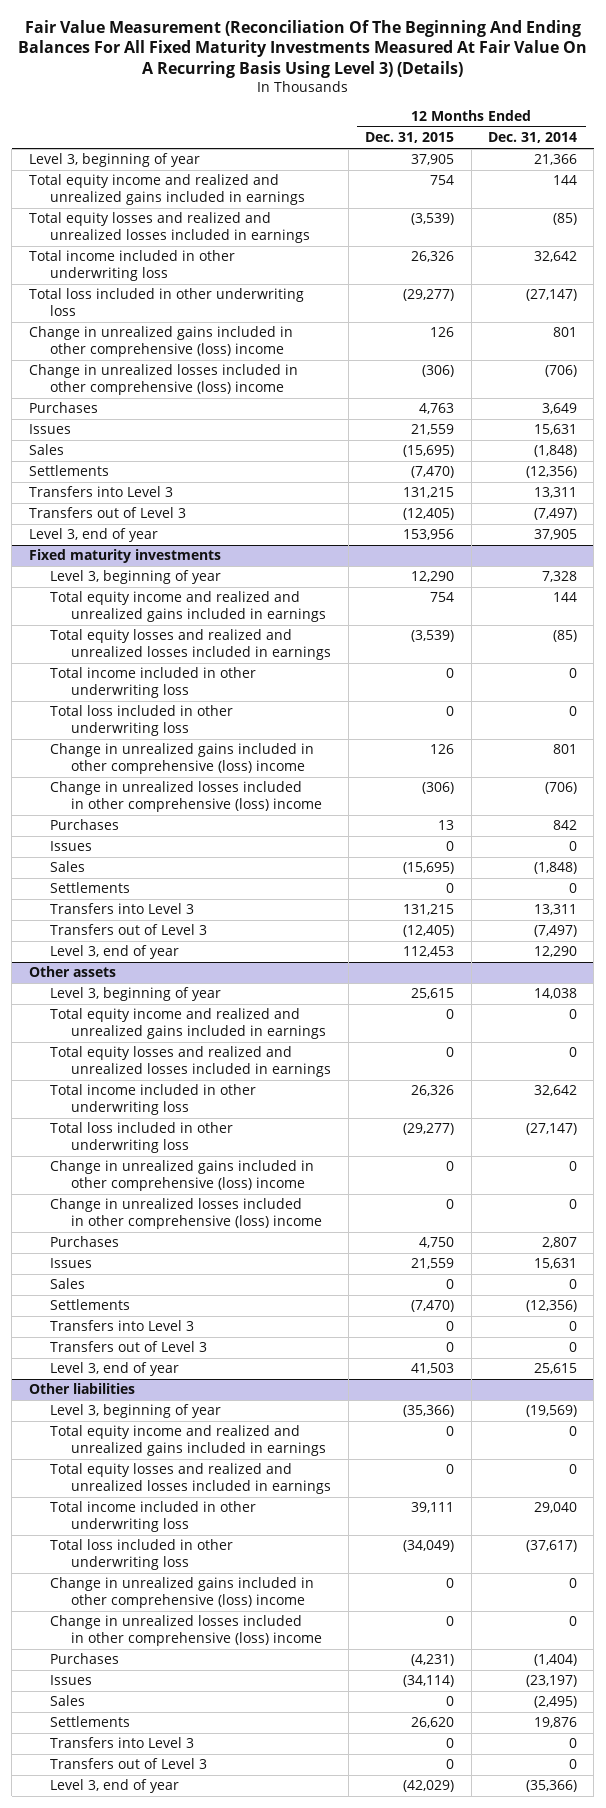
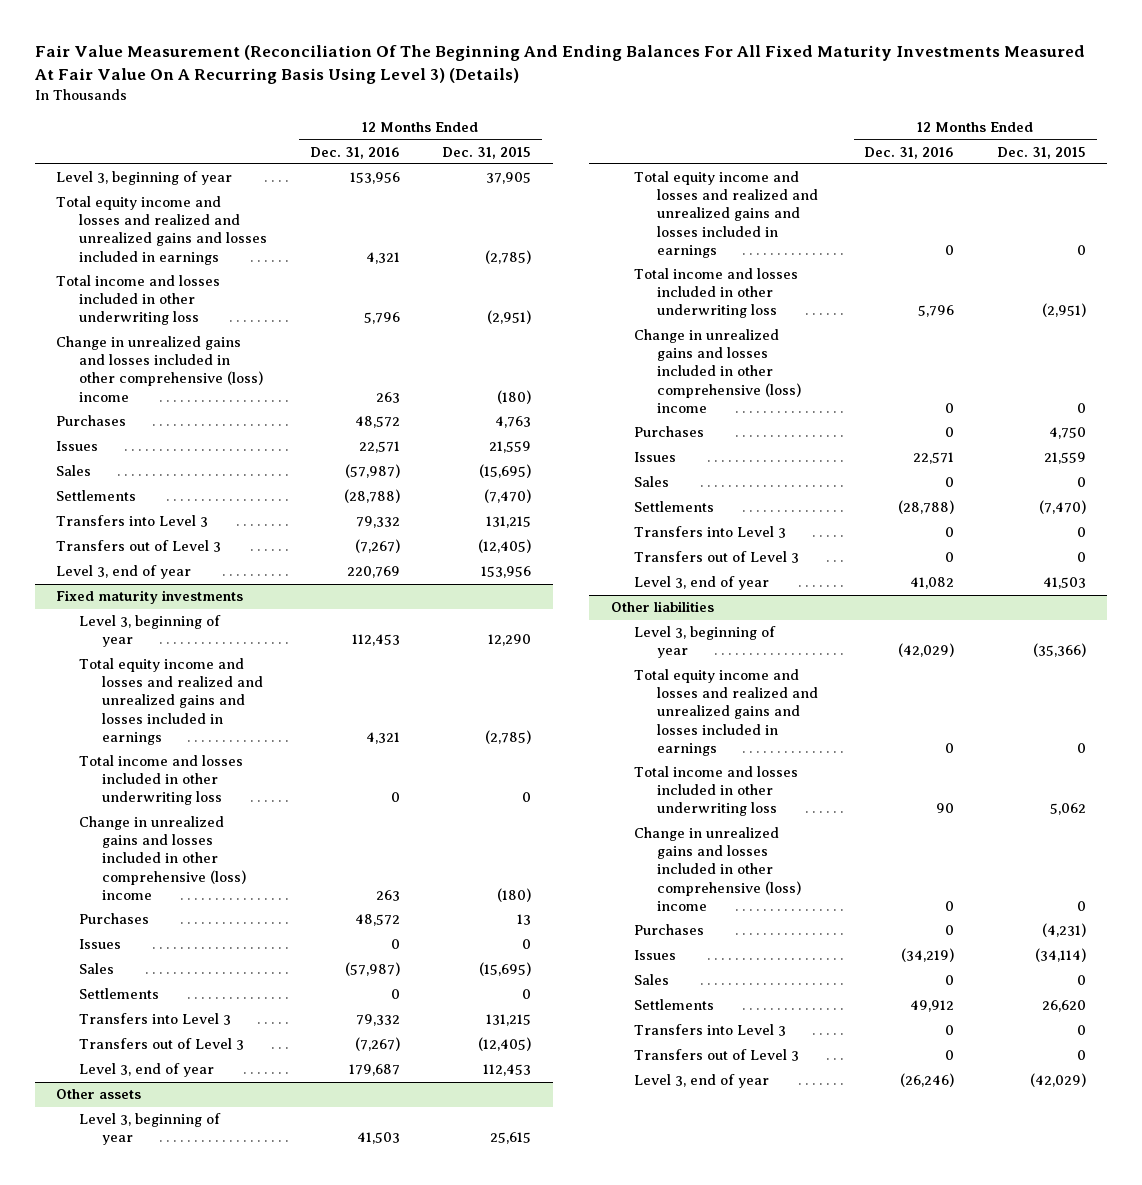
[488,132,578,144] Dec. 31, 2014 -> none
none -> [309,146,400,159] Dec. 31, 2016
[28,212,310,244] Total equity losses and realized and unrealized losses included in earnings -> none
[28,288,304,317] Total loss included in other underwriting loss -> none
[28,364,298,396] Change in unrealized losses included in other comprehensive (loss) income -> none
[28,174,305,206] Total equity income and realized and unrealized gains included in earnings -> [55,196,267,265] Total equity income and losses and realized and unrealized gains and losses included in earnings
[430,175,455,186] 754 -> [485,249,532,264] (2,785)
[28,250,235,282] Total income included in other underwriting loss -> [55,275,220,326] Total income and losses included in other underwriting loss
[411,251,455,263] 26,326 -> [487,310,532,325] (2,951)
[28,326,293,358] Change in unrealized gains included in other comprehensive (loss) income -> [55,336,263,402] Change in unrealized gains and losses included in other comprehensive (loss) income
[430,327,455,338] 126 -> [497,389,532,404] (180)
[49,629,332,661] Total equity losses and realized and unrealized losses included in earnings -> none
[49,705,233,737] Total loss included in other underwriting loss -> none
[49,781,323,813] Change in unrealized losses included in other comprehensive (loss) income -> none
[49,591,327,623] Total equity income and realized and unrealized gains included in earnings -> [78,658,263,745] Total equity income and losses and realized and unrealized gains and losses included in earnings
[430,592,455,603] 754 -> [485,729,532,744] (2,785)
[49,667,256,699] Total income included in other underwriting loss -> [78,755,243,806] Total income and losses included in other underwriting loss
[49,743,314,775] Change in unrealized gains included in other comprehensive (loss) income -> [78,816,246,900] Change in unrealized gains and losses included in other comprehensive (loss) income
[430,744,455,755] 126 -> [497,887,532,902] (180)
[49,1046,332,1078] Total equity losses and realized and unrealized losses included in earnings -> none
[49,1122,233,1154] Total loss included in other underwriting loss -> none
[49,1198,323,1230] Change in unrealized losses included in other comprehensive (loss) income -> none
[49,1008,327,1040] Total equity income and realized and unrealized gains included in earnings -> [633,171,818,258] Total equity income and losses and realized and unrealized gains and losses included in earnings
[49,1084,256,1116] Total income included in other underwriting loss -> [633,268,798,319] Total income and losses included in other underwriting loss
[411,1085,455,1097] 26,326 -> [1041,303,1086,318] (2,951)
[49,1160,314,1192] Change in unrealized gains included in other comprehensive (loss) income -> [633,329,801,413] Change in unrealized gains and losses included in other comprehensive (loss) income
[49,1463,332,1495] Total equity losses and realized and unrealized losses included in earnings -> none
[49,1539,233,1571] Total loss included in other underwriting loss -> none
[49,1615,323,1647] Change in unrealized losses included in other comprehensive (loss) income -> none
[49,1425,327,1457] Total equity income and realized and unrealized gains included in earnings -> [633,669,818,756] Total equity income and losses and realized and unrealized gains and losses included in earnings
[49,1501,256,1533] Total income included in other underwriting loss -> [633,766,798,817] Total income and losses included in other underwriting loss
[411,1502,455,1514] 39,111 -> [1049,803,1086,816] 5,062
[49,1577,314,1609] Change in unrealized gains included in other comprehensive (loss) income -> [633,827,801,911] Change in unrealized gains and losses included in other comprehensive (loss) income

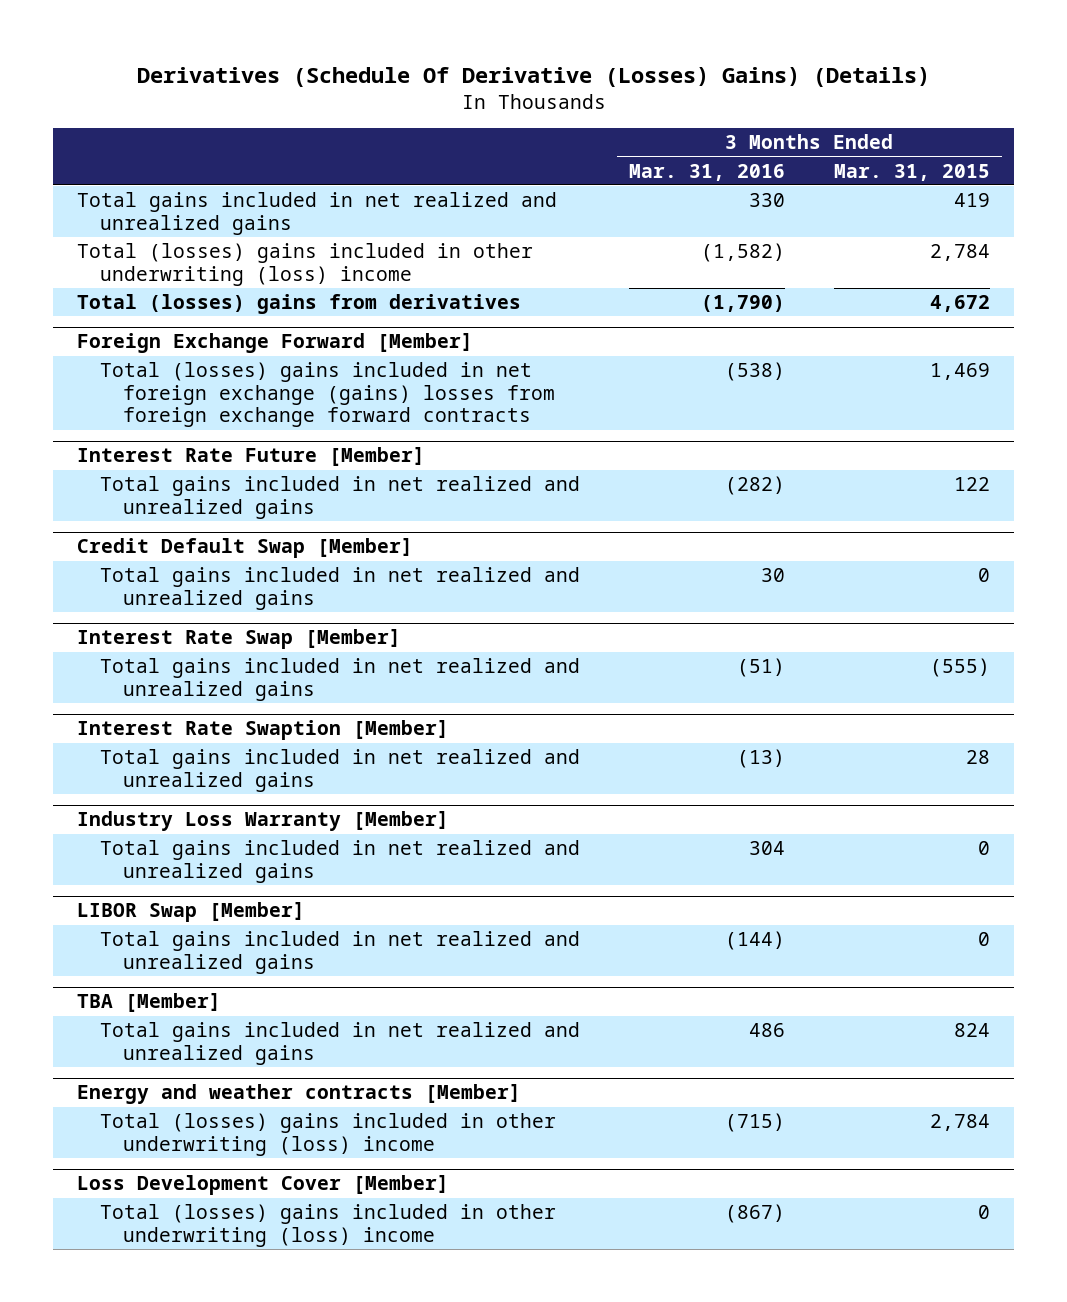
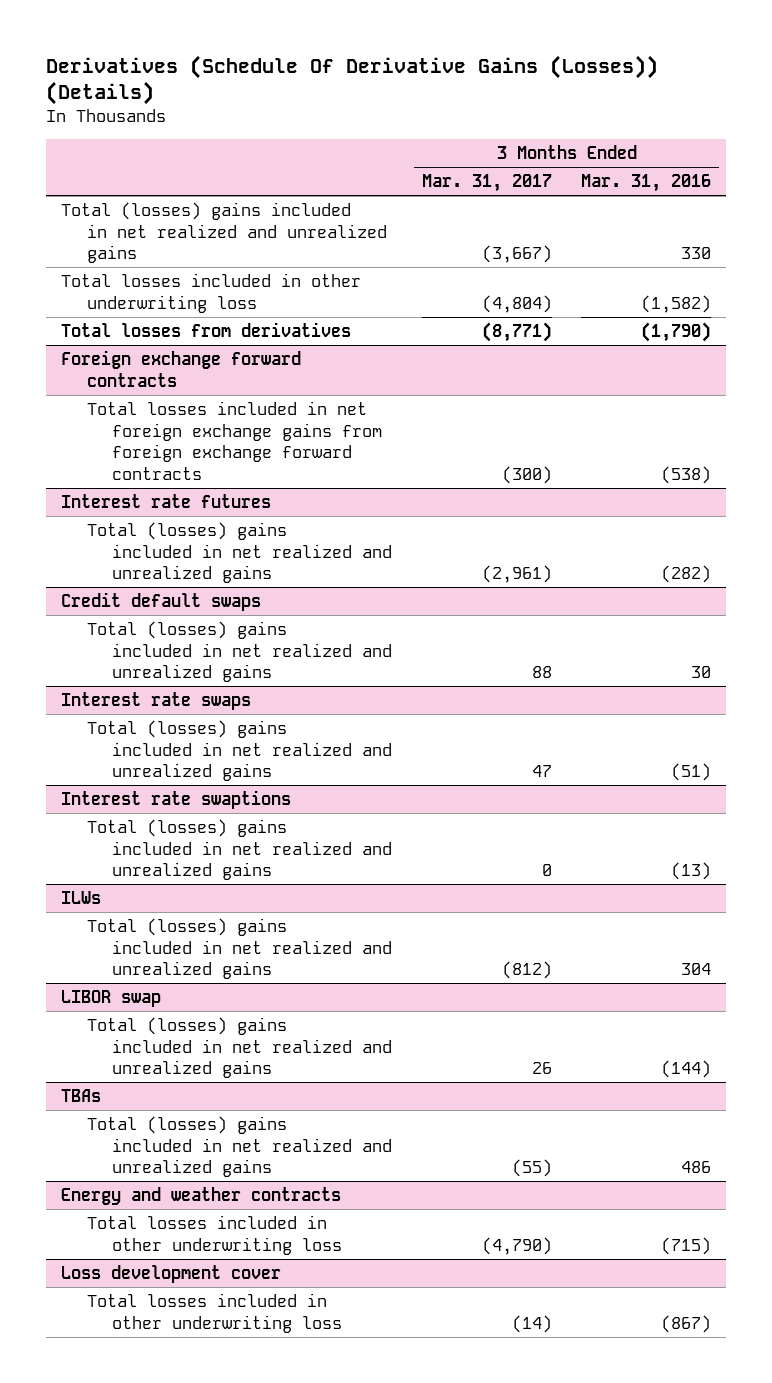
[136,66,930,87] Derivatives (Schedule Of Derivative (Losses) Gains) (Details) -> [46,54,659,105] Derivatives (Schedule Of Derivative Gains (Losses)) (Details)
[833,163,990,181] Mar. 31, 2015 -> none
none -> [421,174,552,193] Mar. 31, 2017
[77,192,558,235] Total gains included in net realized and unrealized gains -> [61,202,387,264] Total (losses) gains included in net realized and unrealized gains
[77,243,534,286] Total (losses) gains included in other underwriting (loss) income -> [61,273,362,313] Total losses included in other underwriting loss
[77,294,522,315] Total (losses) gains from derivatives -> [61,322,352,338] Total losses from derivatives
[77,333,474,354] Foreign Exchange Forward [Member] -> [61,350,302,387] Foreign exchange forward contracts
[100,362,555,428] Total (losses) gains included in net foreign exchange (gains) losses from foreign exchange forward contracts -> [86,401,383,480] Total losses included in net foreign exchange gains from foreign exchange forward contracts
[77,447,426,467] Interest Rate Future [Member] -> [61,494,272,509] Interest rate futures
[100,476,581,519] Total gains included in net realized and unrealized gains -> [86,522,393,584] Total (losses) gains included in net realized and unrealized gains
[77,538,414,559] Credit Default Swap [Member] -> [61,592,262,612] Credit default swaps
[100,567,581,610] Total gains included in net realized and unrealized gains -> [86,621,393,683] Total (losses) gains included in net realized and unrealized gains
[77,629,402,650] Interest Rate Swap [Member] -> [61,692,252,711] Interest rate swaps
[100,658,581,701] Total gains included in net realized and unrealized gains -> [86,720,393,782] Total (losses) gains included in net realized and unrealized gains
[77,720,450,741] Interest Rate Swaption [Member] -> [61,790,292,810] Interest rate swaptions
[100,749,581,792] Total gains included in net realized and unrealized gains -> [86,819,393,881] Total (losses) gains included in net realized and unrealized gains
[77,811,450,832] Industry Loss Warranty [Member] -> [61,891,102,905] ILWs
[100,840,581,883] Total gains included in net realized and unrealized gains -> [86,918,393,980] Total (losses) gains included in net realized and unrealized gains
[77,902,306,923] LIBOR Swap [Member] -> [61,990,162,1008] LIBOR swap
[100,931,581,974] Total gains included in net realized and unrealized gains -> [86,1017,393,1079] Total (losses) gains included in net realized and unrealized gains
[77,993,222,1013] TBA [Member] -> [61,1089,102,1103] TBAs
[100,1022,581,1065] Total gains included in net realized and unrealized gains -> [86,1116,393,1178] Total (losses) gains included in net realized and unrealized gains
[77,1084,522,1105] Energy and weather contracts [Member] -> [61,1187,342,1206] Energy and weather contracts
[100,1113,557,1156] Total (losses) gains included in other underwriting (loss) income -> [86,1215,343,1255] Total losses included in other underwriting loss
[77,1175,450,1196] Loss Development Cover [Member] -> [61,1265,282,1284] Loss development cover
[100,1204,557,1247] Total (losses) gains included in other underwriting (loss) income -> [86,1293,343,1333] Total losses included in other underwriting loss

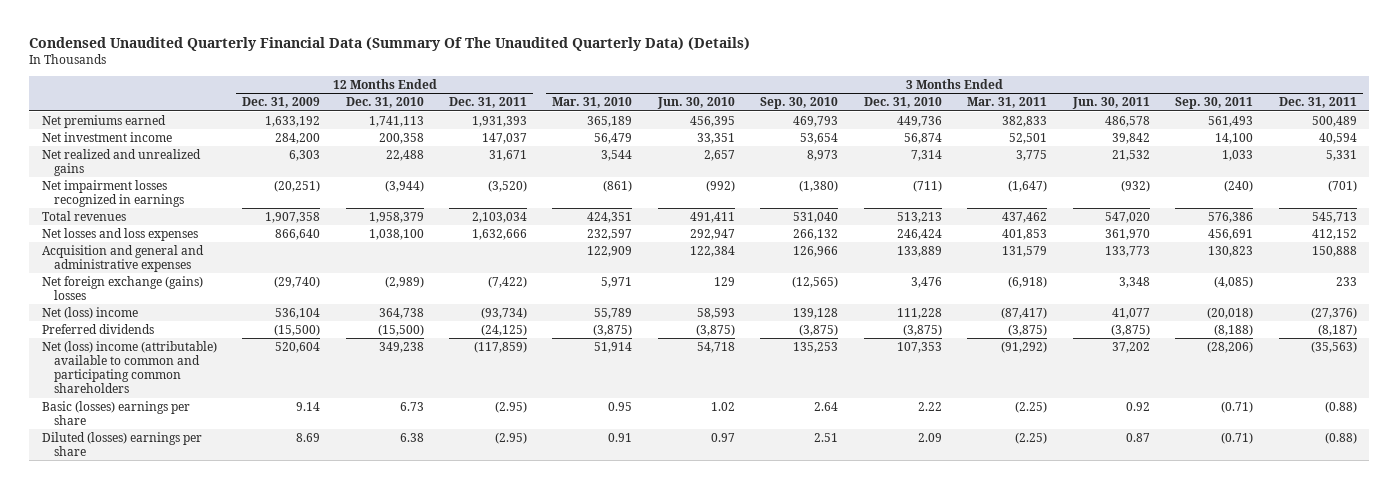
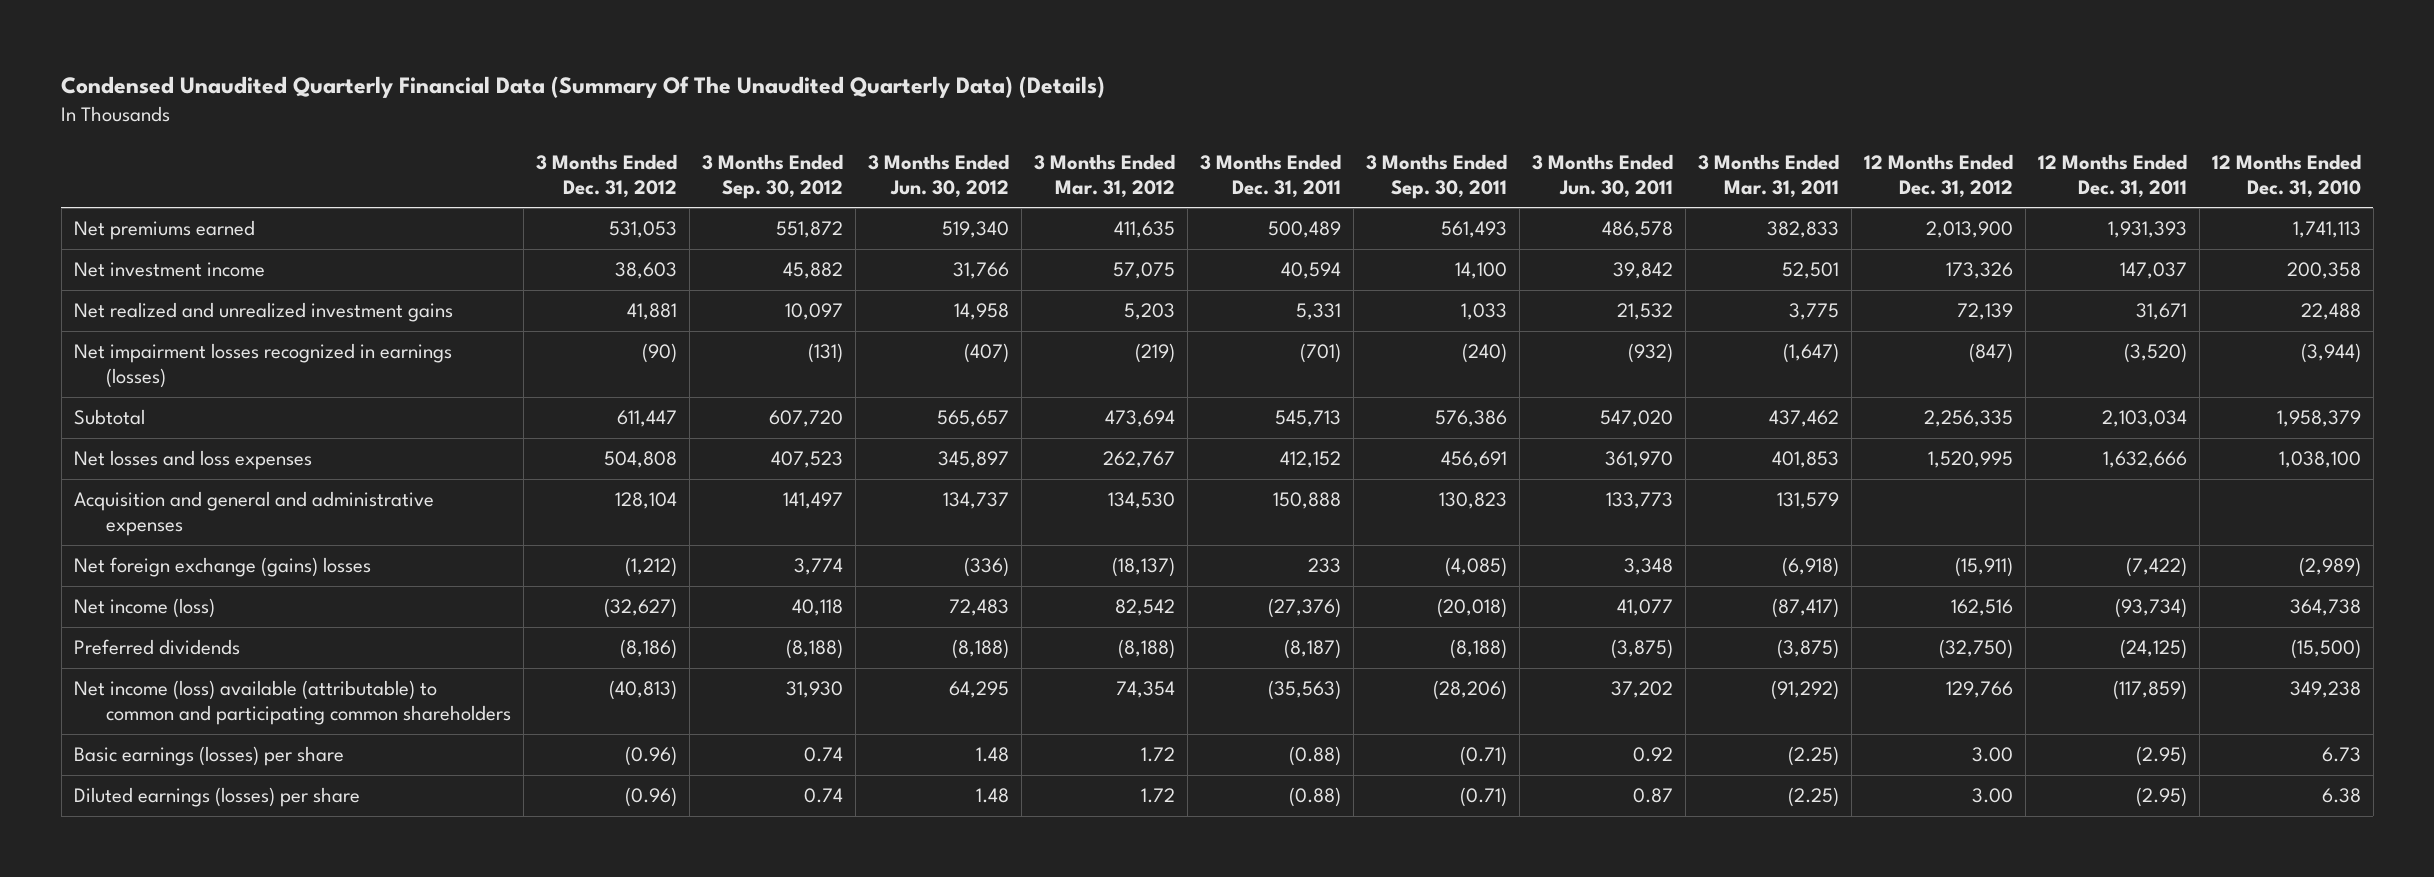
[242,97,321,109] Dec. 31, 2009 -> none
[552,97,633,109] Mar. 31, 2010 -> none
[656,97,735,110] Jun. 30, 2010 -> none
[760,97,839,110] Sep. 30, 2010 -> none
[863,97,942,109] Dec. 31, 2010 -> none
none -> [536,153,678,198] 3 Months Ended Dec. 31, 2012
none -> [702,153,844,199] 3 Months Ended Sep. 30, 2012
none -> [868,153,1010,198] 3 Months Ended Jun. 30, 2012
none -> [1034,153,1176,198] 3 Months Ended Mar. 31, 2012
none -> [1863,153,2013,198] 12 Months Ended Dec. 31, 2012
[41,148,201,177] Net realized and unrealized gains -> [73,302,453,323] Net realized and unrealized investment gains
[41,179,185,208] Net impairment losses recognized in earnings -> [73,343,452,389] Net impairment losses recognized in earnings (losses)
[41,210,126,221] Total revenues -> [73,409,145,426] Subtotal
[41,306,138,319] Net (loss) income -> [73,598,215,619] Net income (loss)
[41,340,217,394] Net (loss) income (attributable) available to common and participating common shareholders -> [73,680,512,726] Net income (loss) available (attributable) to common and participating common shareholders
[41,400,190,426] Basic (losses) earnings per share -> [73,746,344,767] Basic earnings (losses) per share
[41,431,202,457] Diluted (losses) earnings per share -> [73,787,360,808] Diluted earnings (losses) per share

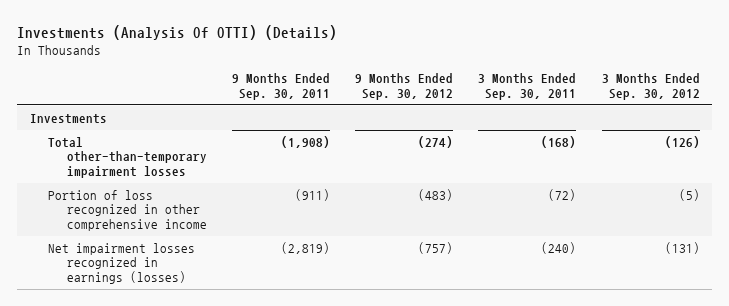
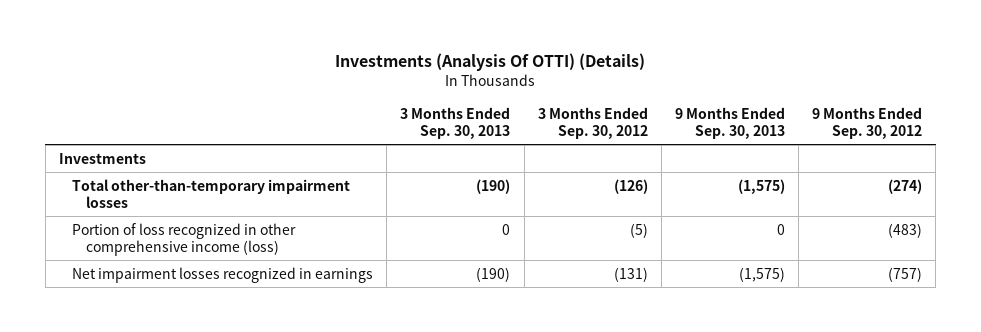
[231,73,330,100] 9 Months Ended Sep. 30, 2011 -> none
[478,73,577,100] 3 Months Ended Sep. 30, 2011 -> none
none -> [400,106,511,140] 3 Months Ended Sep. 30, 2013
none -> [674,106,785,140] 9 Months Ended Sep. 30, 2013
[48,189,207,232] Portion of loss recognized in other comprehensive income -> [72,222,297,256] Portion of loss recognized in other comprehensive income (loss)
[48,242,196,285] Net impairment losses recognized in earnings (losses) -> [72,266,374,283] Net impairment losses recognized in earnings

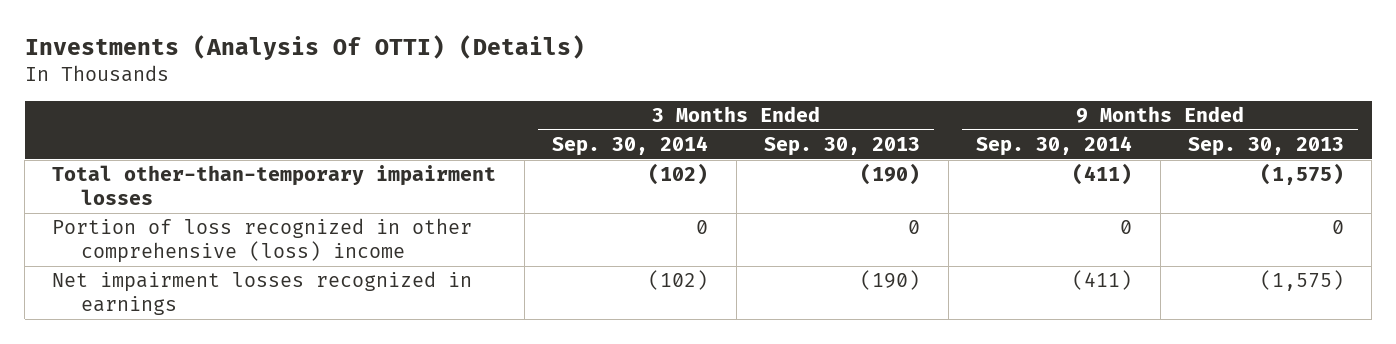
[537,106,648,140] 3 Months Ended Sep. 30, 2012 -> none
[812,106,923,140] 9 Months Ended Sep. 30, 2012 -> none
none -> [552,135,709,156] Sep. 30, 2014
none -> [976,135,1133,156] Sep. 30, 2014
[58,152,146,164] Investments -> none
[72,222,297,256] Portion of loss recognized in other comprehensive income (loss) -> [52,218,473,264] Portion of loss recognized in other comprehensive (loss) income

